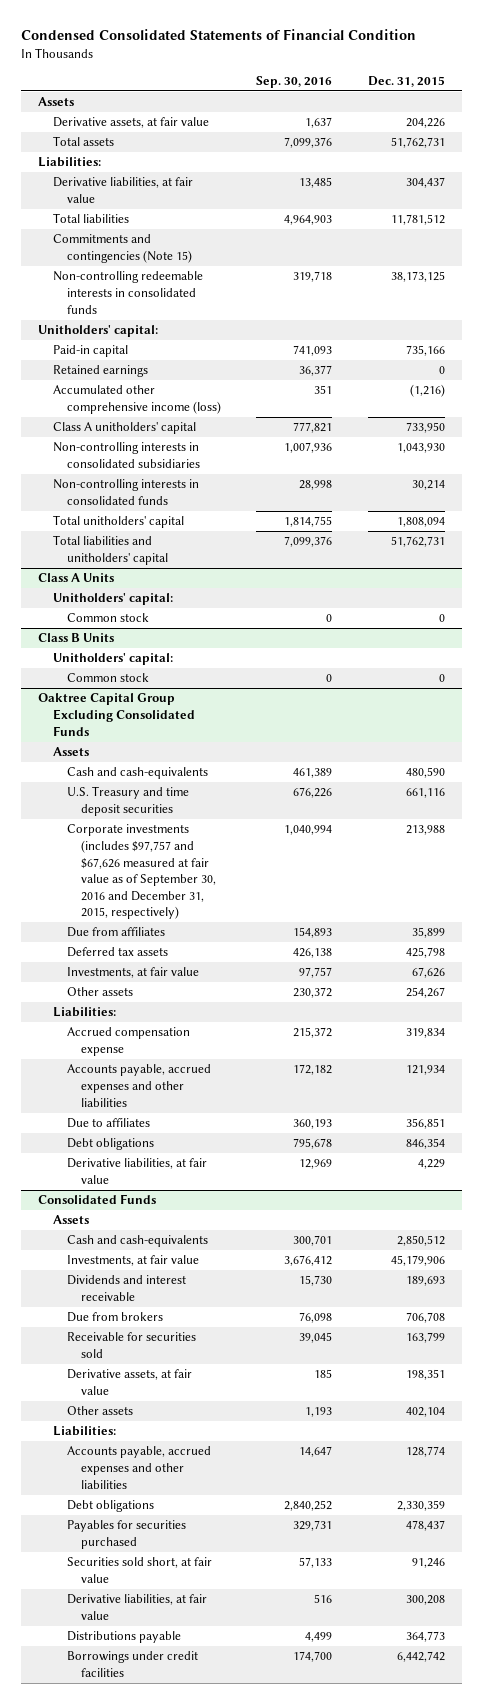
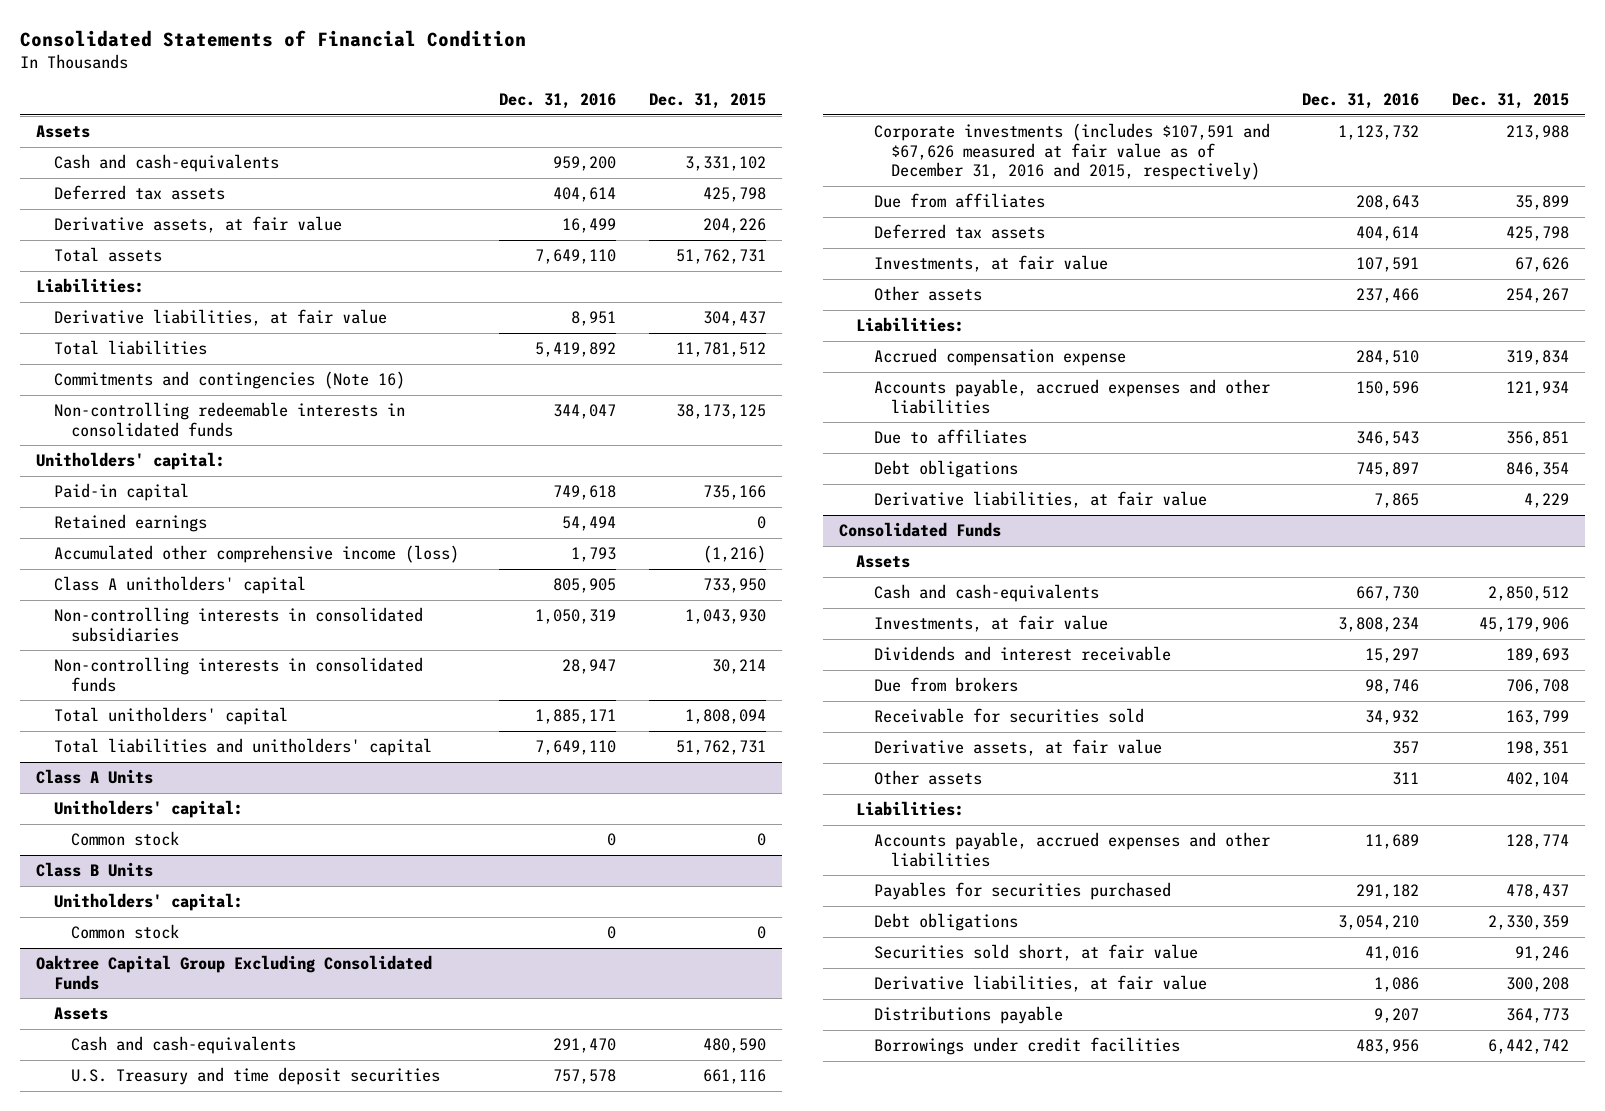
[20,29,416,41] Condensed Consolidated Statements of Financial Condition -> [20,29,527,47] Consolidated Statements of Financial Condition
[256,75,333,88] Sep. 30, 2016 -> none
none -> [499,93,617,110] Dec. 31, 2016
none -> [53,154,279,173] Cash and cash-equivalents
none -> [53,185,225,201] Deferred tax assets
[52,234,192,263] Commitments and contingencies (Note 15) -> [53,371,405,390] Commitments and contingencies (Note 16)
[66,824,216,920] Corporate investments (includes $97,757 and $67,626 measured at fair value as of September 30, 2016 and December 31, 2015, respectively) -> [873,123,1270,181] Corporate investments (includes $107,591 and $67,626 measured at fair value as of December 31, 2016 and 2015, respectively)
[66,1500,154,1513] Debt obligations -> [873,913,1018,932] Debt obligations

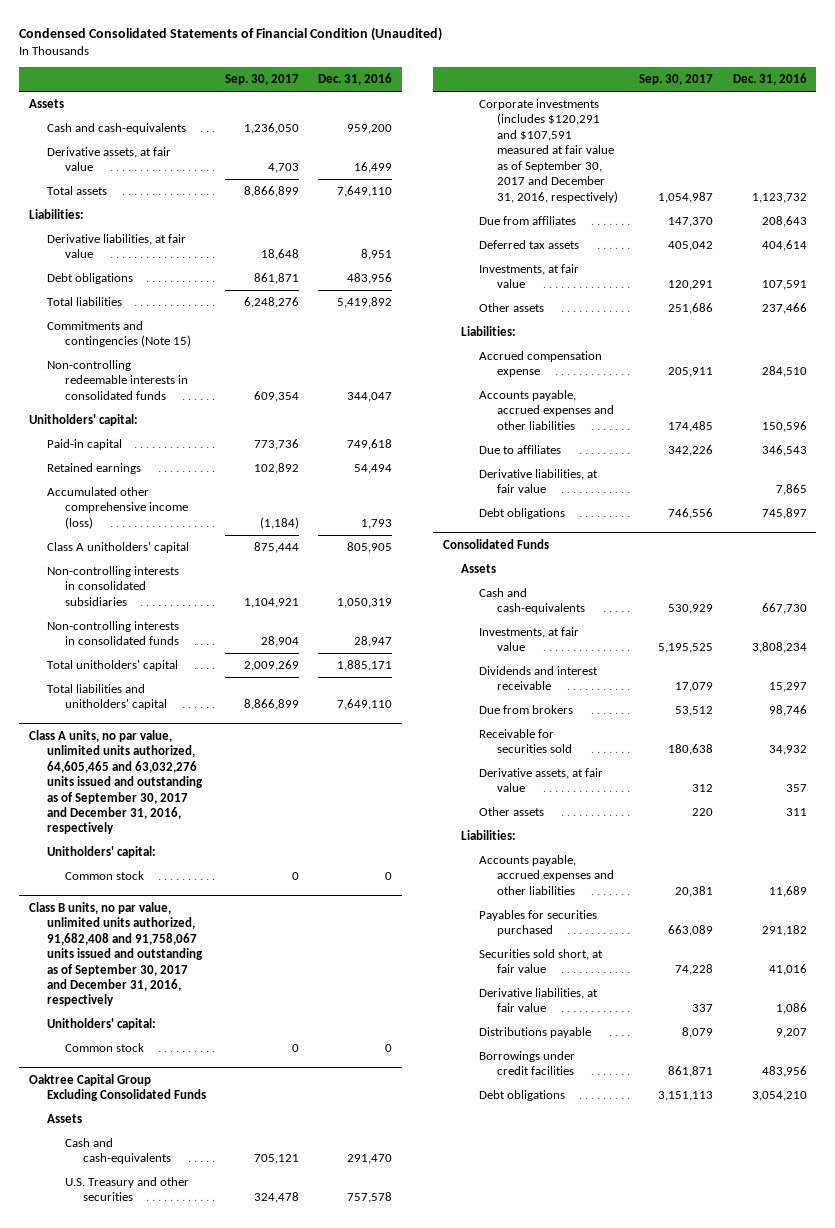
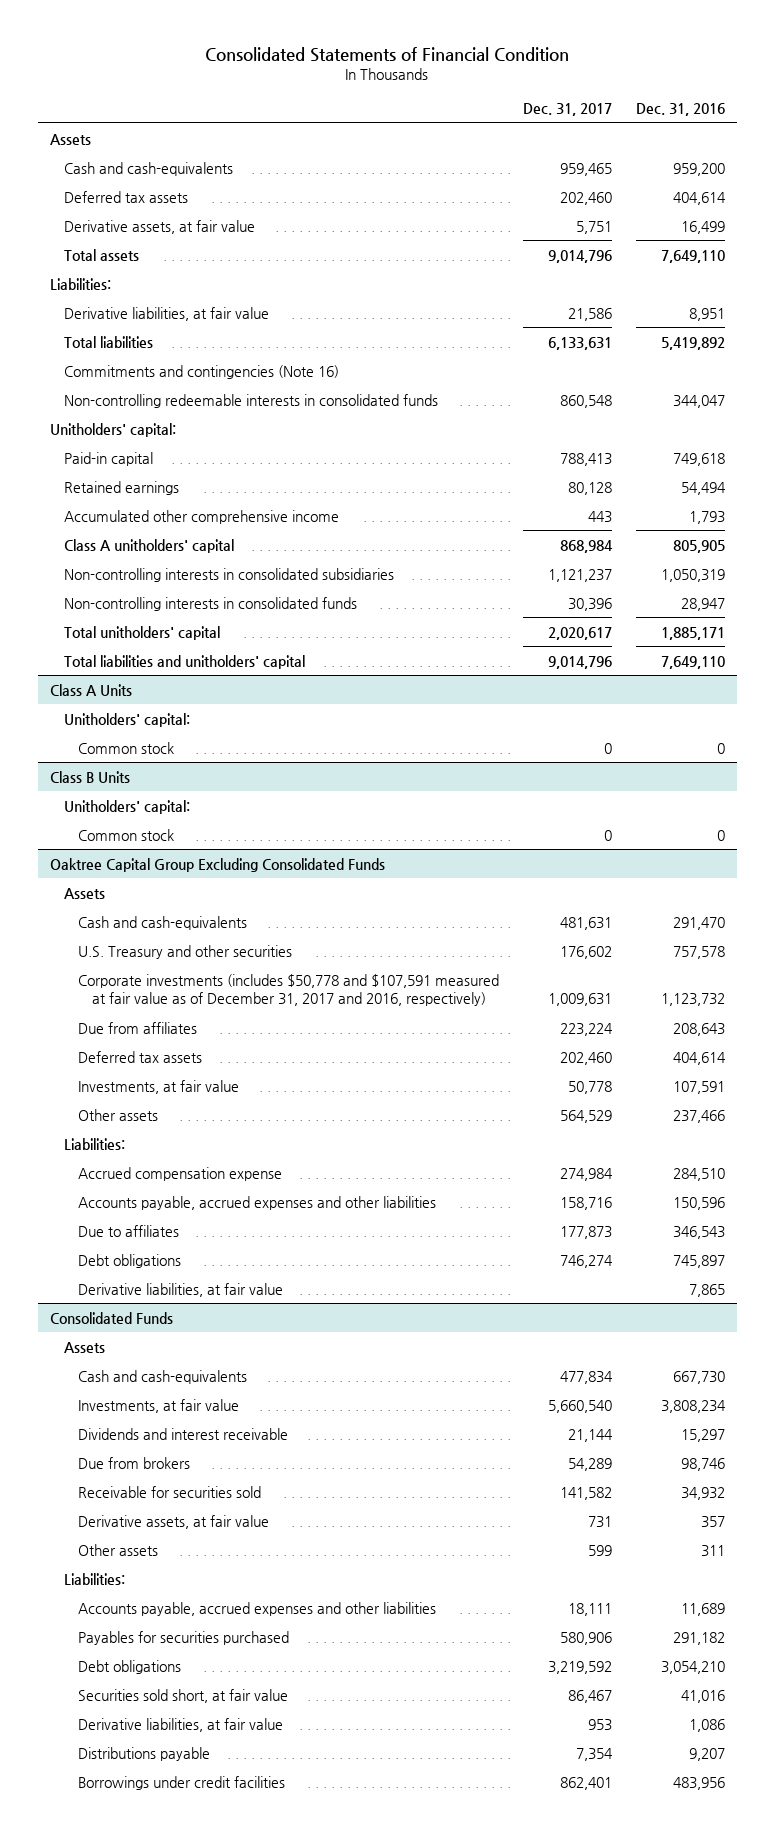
[18,27,442,42] Condensed Consolidated Statements of Financial Condition (Unaudited) -> [205,47,570,63] Consolidated Statements of Financial Condition
[225,74,300,86] Sep. 30, 2017 -> none
none -> [522,103,612,117] Dec. 31, 2017
none -> [64,190,189,203] Deferred tax assets
[46,272,133,284] Debt obligations -> none
[46,320,192,348] Commitments and contingencies (Note 15) -> [64,364,340,379] Commitments and contingencies (Note 16)
[46,486,189,529] Accumulated other comprehensive income (loss) -> [64,509,340,524] Accumulated other comprehensive income
[28,729,203,835] Class A units, no par value, unlimited units authorized, 64,605,465 and 63,032,276 units issued and outstanding as of September 30, 2017 and December 31, 2016, respectively -> [50,683,133,696] Class A Units
[28,901,203,1007] Class B units, no par value, unlimited units authorized, 91,682,408 and 91,758,067 units issued and outstanding as of September 30, 2017 and December 31, 2016, respectively -> [50,770,131,783] Class B Units
[479,98,619,203] Corporate investments (includes $120,291 and $107,591 measured at fair value as of September 30, 2017 and December 31, 2016, respectively) -> [77,973,499,1007] Corporate investments (includes $50,778 and $107,591 measured at fair value as of December 31, 2017 and 2016, respectively)
[479,468,599,494] Derivative liabilities, at fair value -> [77,1282,283,1297] Derivative liabilities, at fair value
[479,1089,566,1101] Debt obligations -> [77,1659,181,1674] Debt obligations

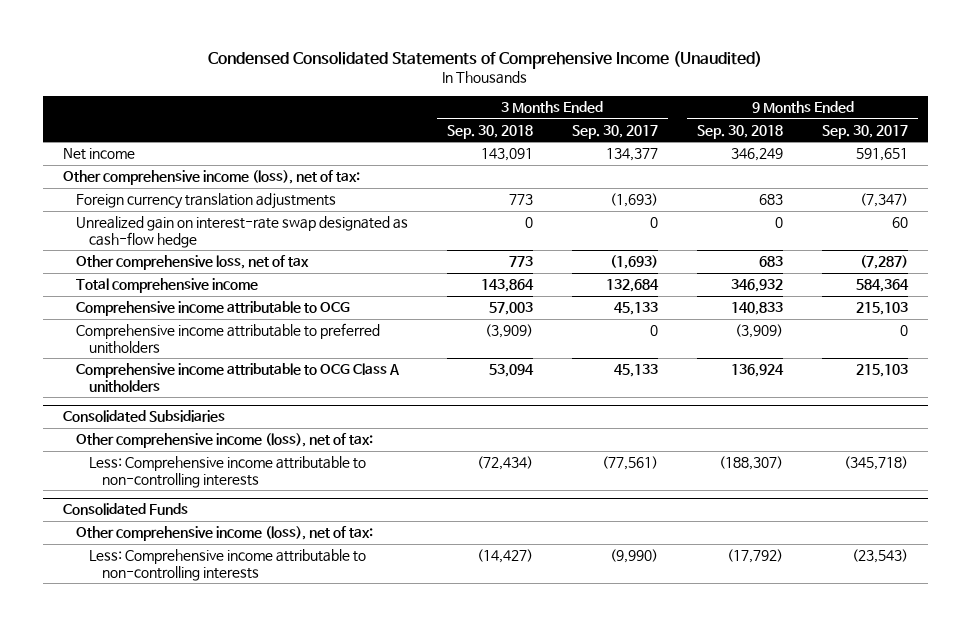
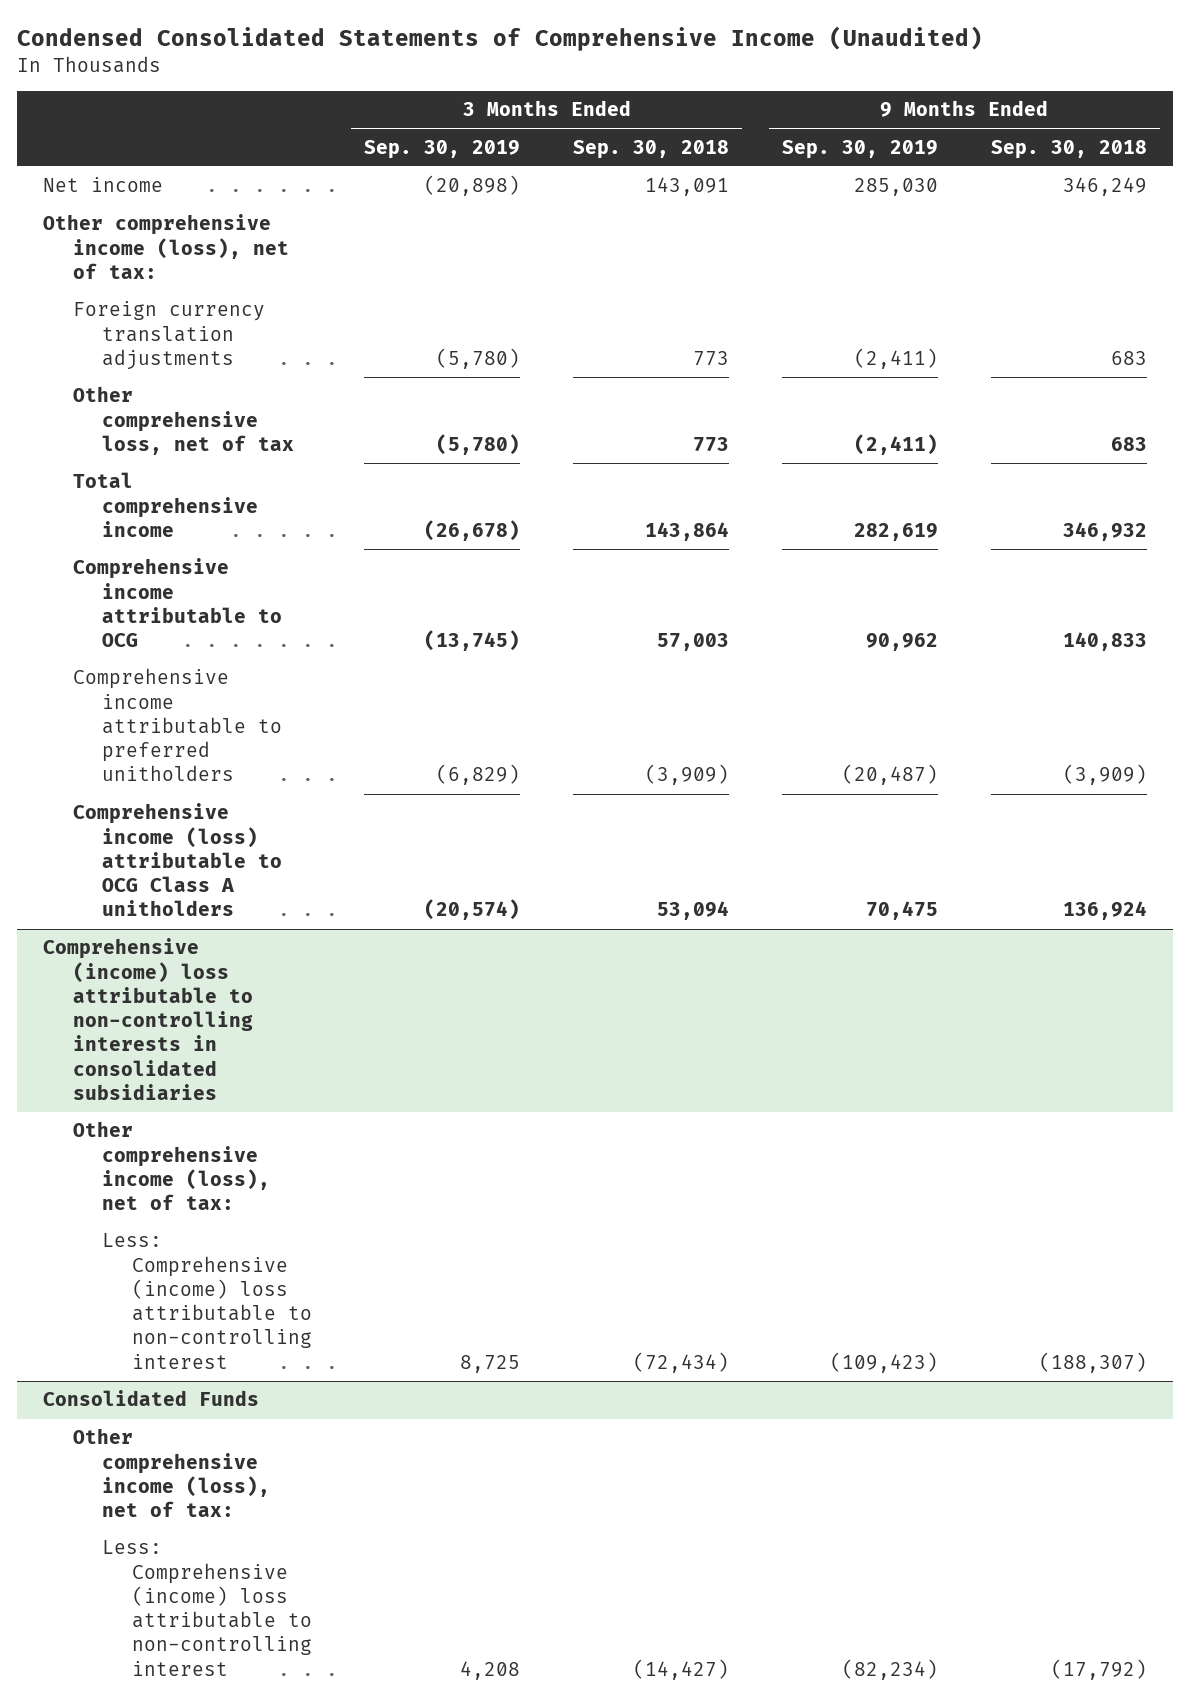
[571,124,658,139] Sep. 30, 2017 -> none
[822,124,909,139] Sep. 30, 2017 -> none
none -> [364,139,521,159] Sep. 30, 2019
none -> [781,139,938,159] Sep. 30, 2019
[75,216,408,248] Unrealized gain on interest-rate swap designated as cash-flow hedge -> none
[75,363,400,392] Comprehensive income attributable to OCG Class A unitholders -> [72,803,283,917] Comprehensive income (loss) attributable to OCG Class A unitholders
[62,410,225,423] Consolidated Subsidiaries -> [43,938,253,1100] Comprehensive (income) loss attributable to non-controlling interests in consolidated subsidiaries
[88,456,366,488] Less: Comprehensive income attributable to non-controlling interests -> [102,1233,312,1369] Less: Comprehensive (income) loss attributable to non-controlling interest
[88,549,366,581] Less: Comprehensive income attributable to non-controlling interests -> [102,1540,312,1676] Less: Comprehensive (income) loss attributable to non-controlling interest

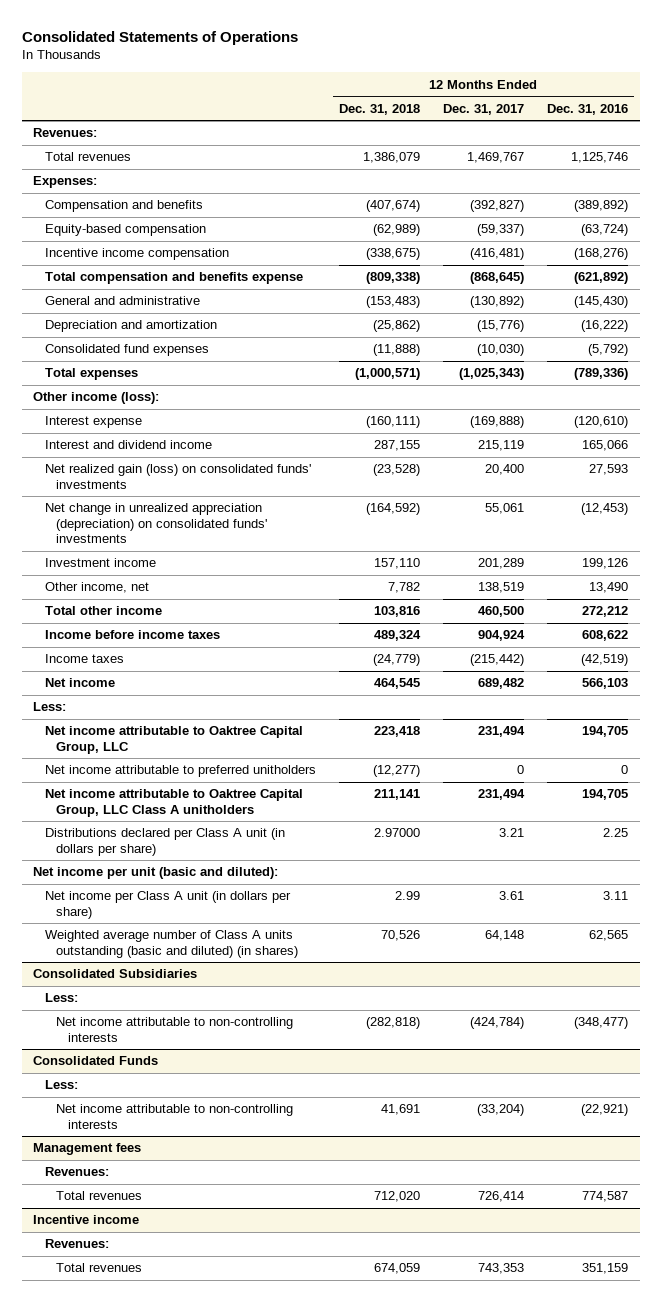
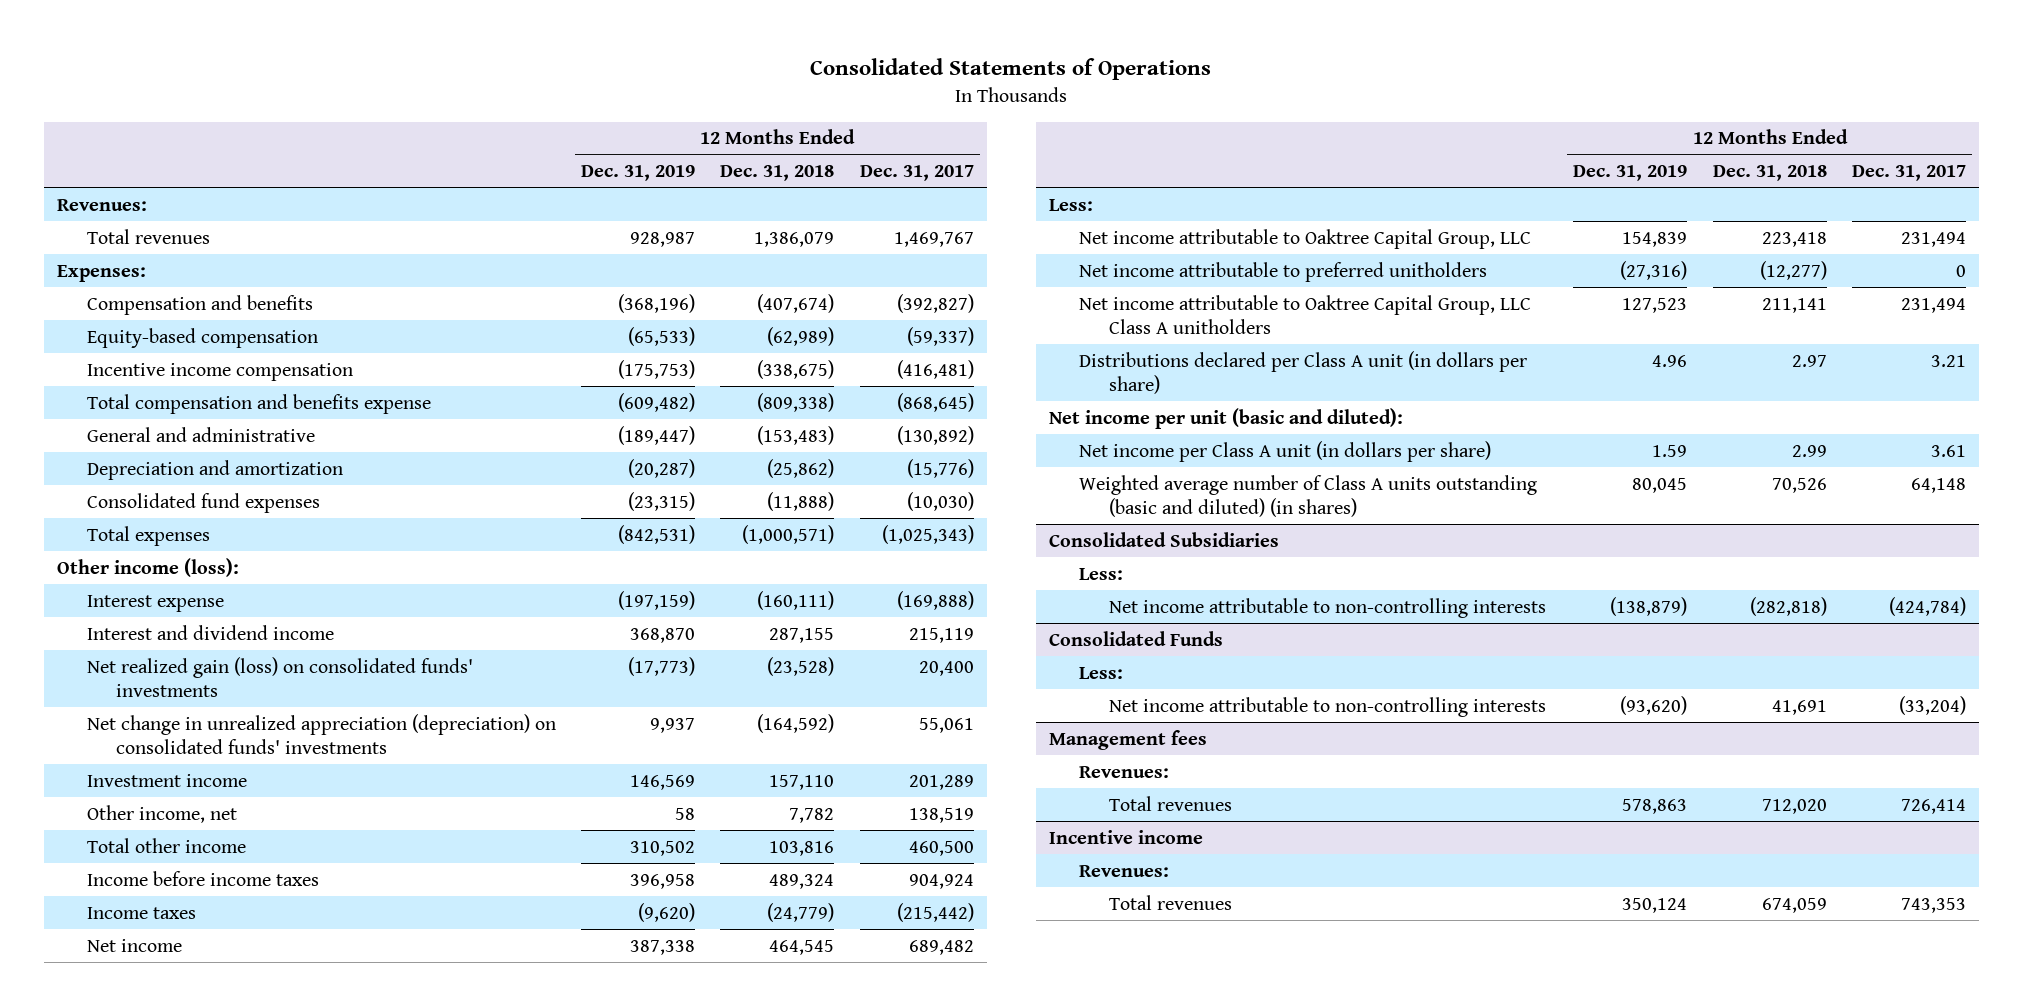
[547,103,629,115] Dec. 31, 2016 -> none
none -> [580,165,695,182] Dec. 31, 2019
[373,828,420,838] 2.97000 -> [1791,354,1827,367] 2.97

